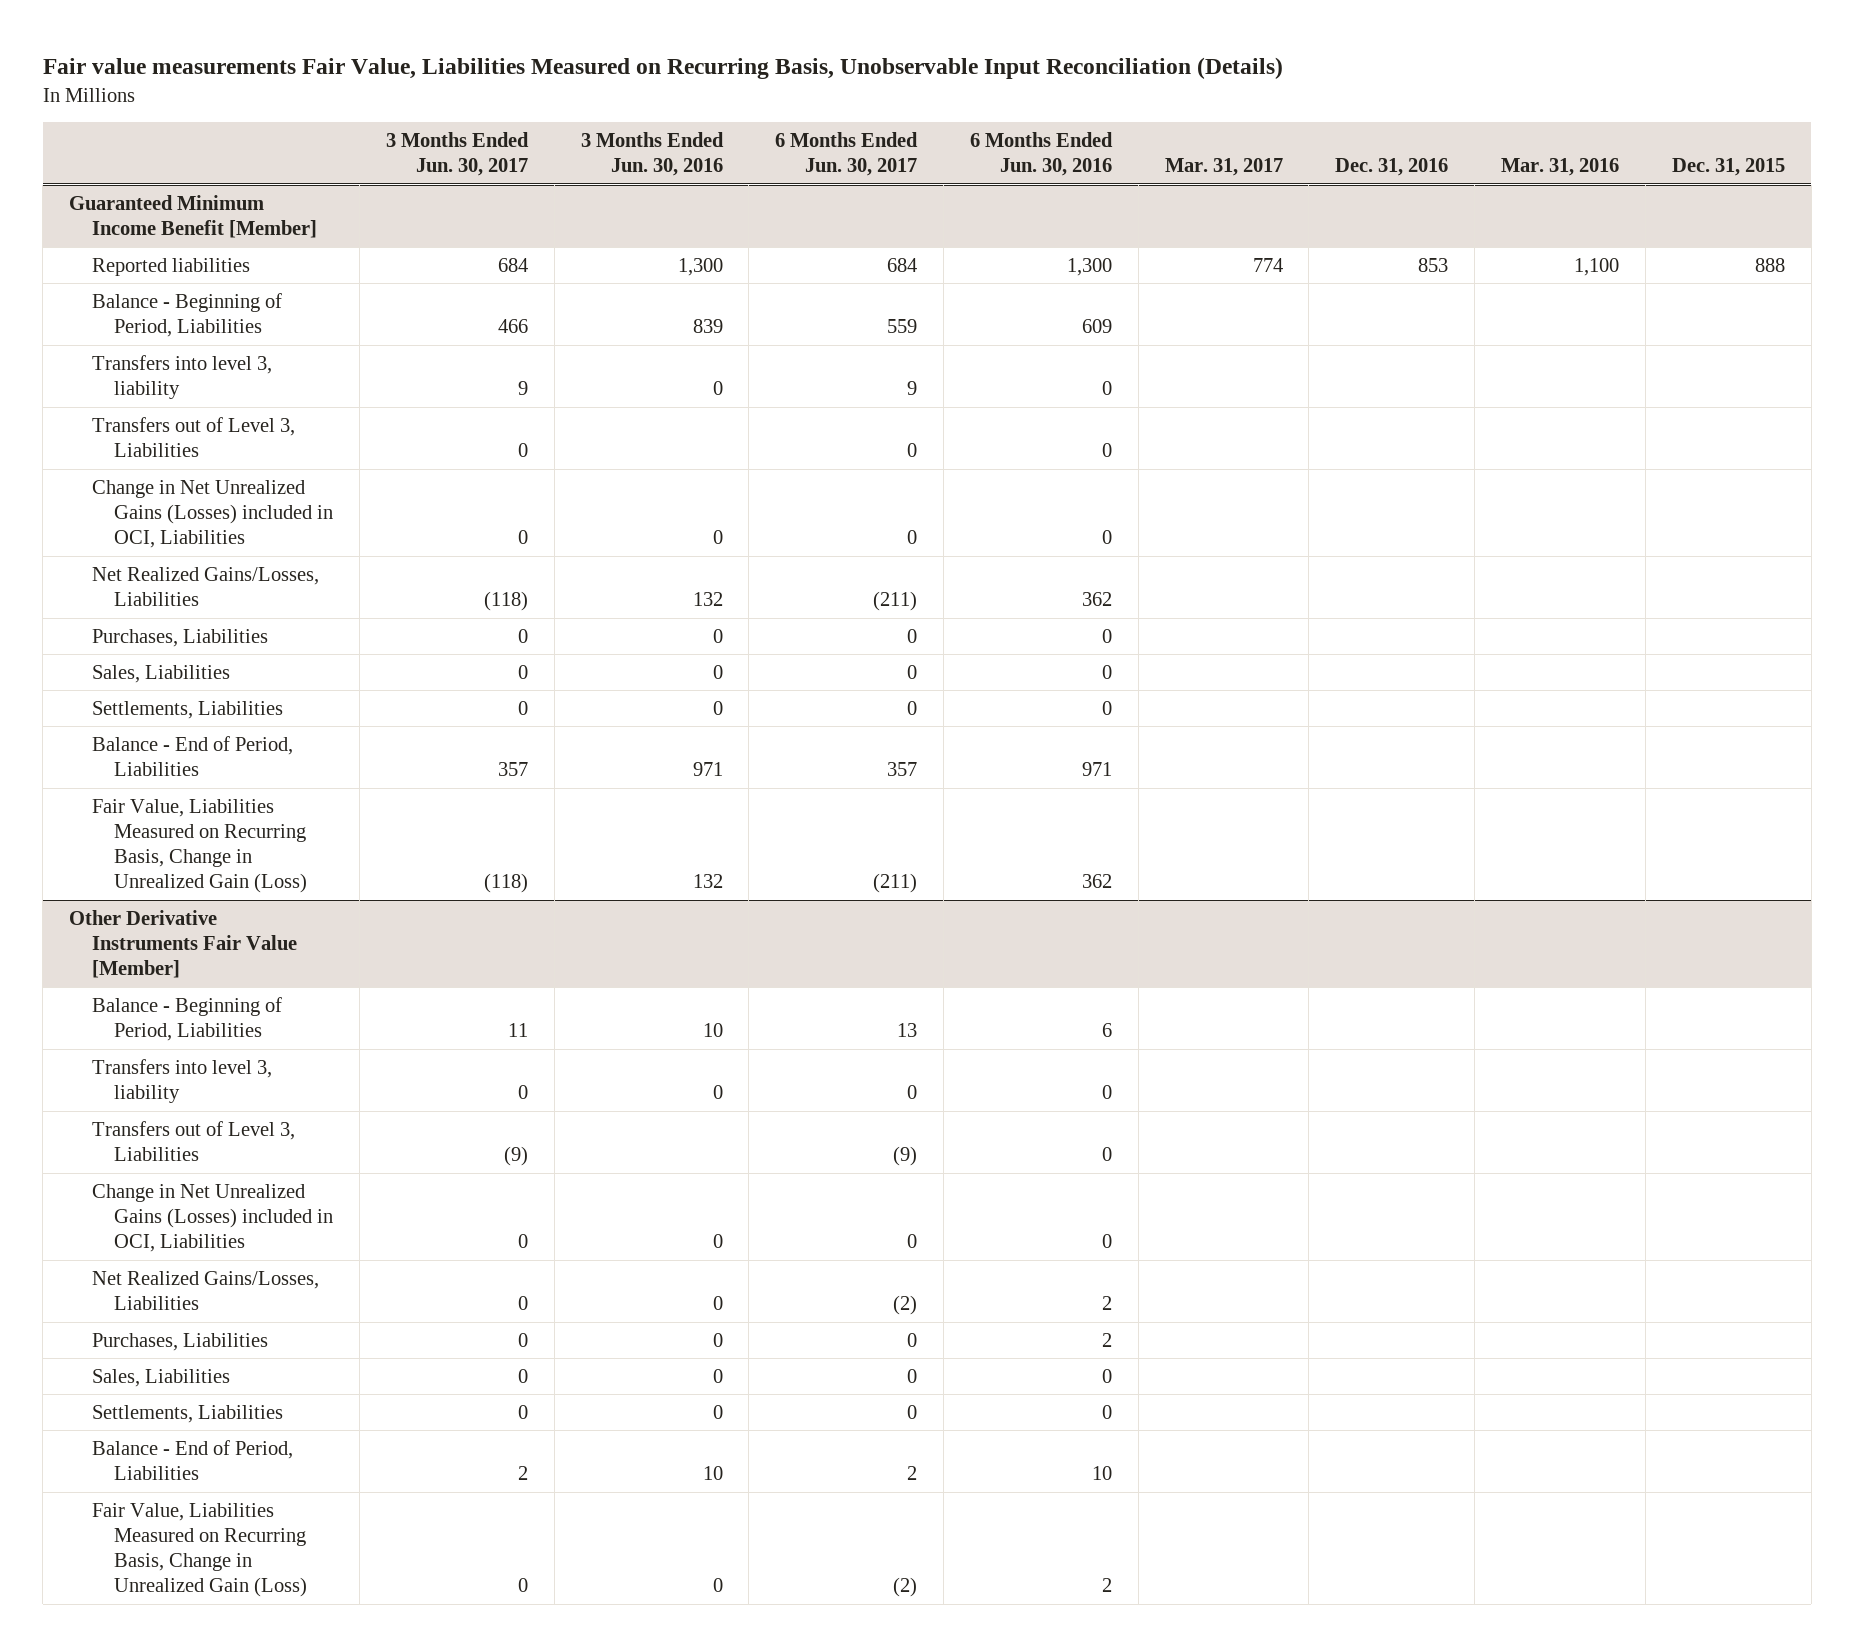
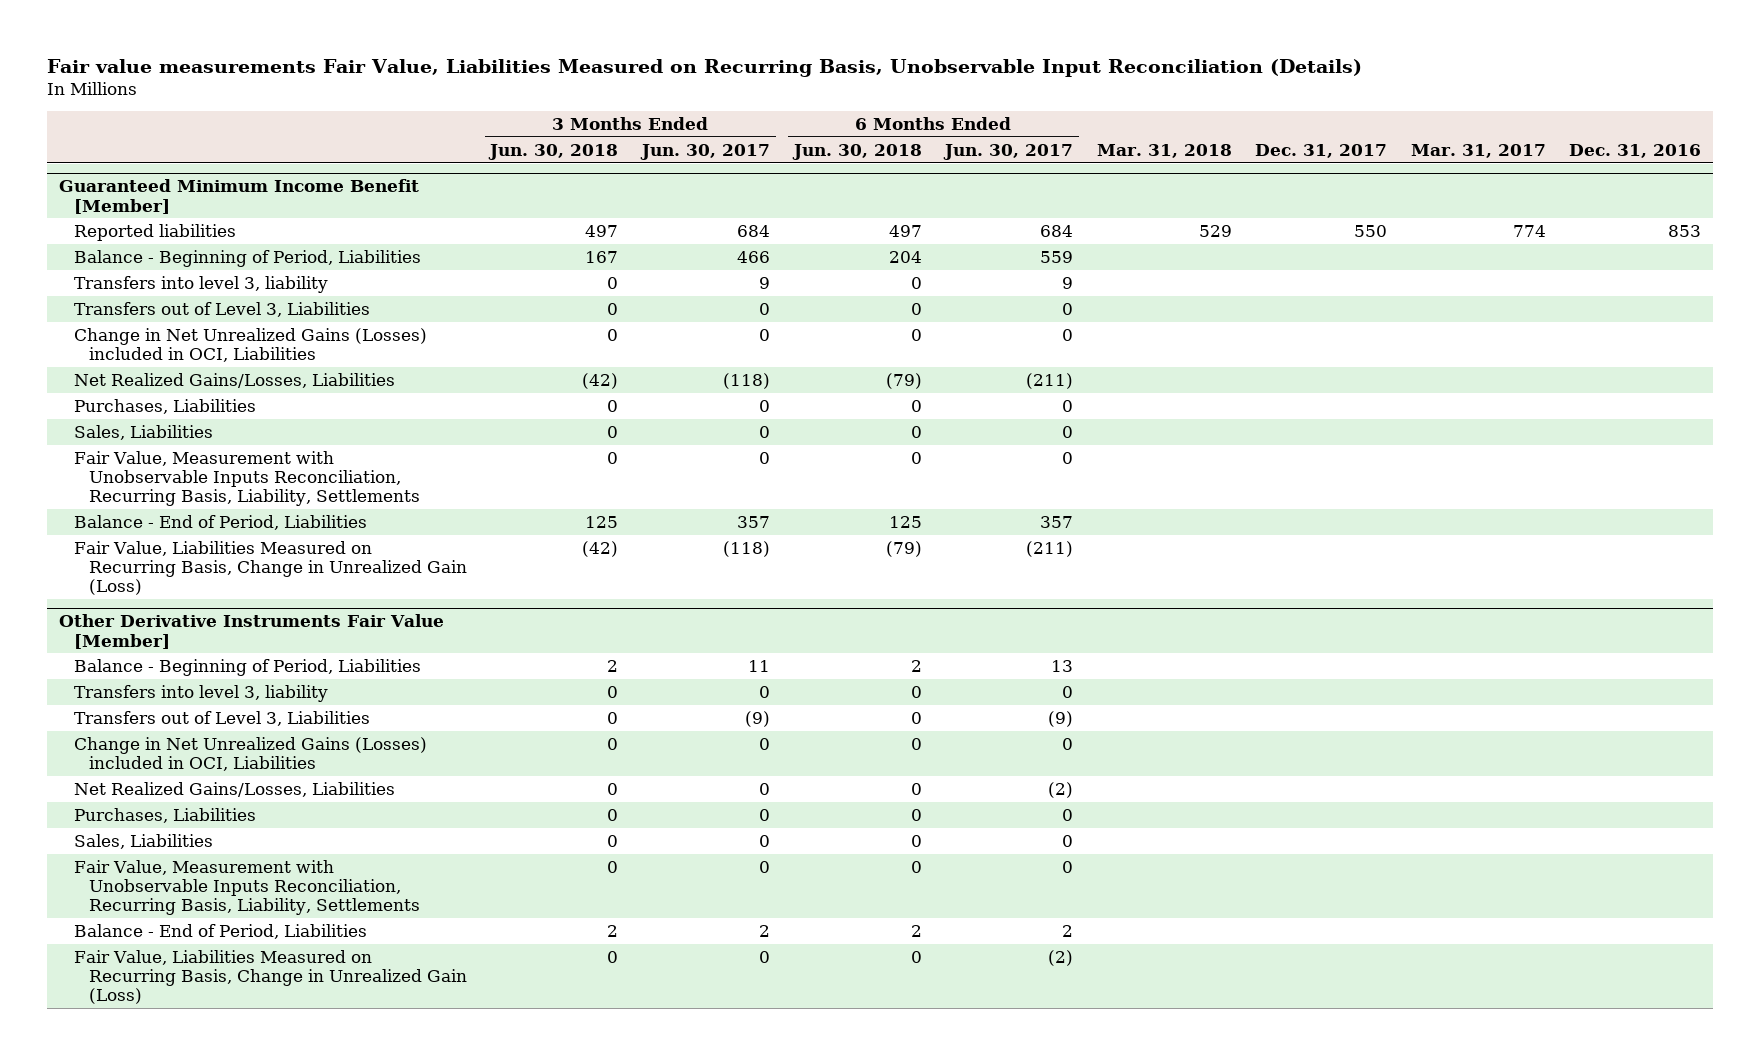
[580,132,724,177] 3 Months Ended Jun. 30, 2016 -> none
[969,132,1113,177] 6 Months Ended Jun. 30, 2016 -> none
[1501,158,1620,177] Mar. 31, 2016 -> none
[1671,158,1785,177] Dec. 31, 2015 -> none
none -> [488,143,619,160] Jun. 30, 2018
none -> [791,143,922,160] Jun. 30, 2018
none -> [1096,143,1232,158] Mar. 31, 2018
none -> [1255,143,1388,158] Dec. 31, 2017
[91,700,283,719] Settlements, Liabilities -> [74,450,420,507] Fair Value, Measurement with Unobservable Inputs Reconciliation, Recurring Basis, Liability, Settlements
[91,1404,283,1423] Settlements, Liabilities -> [74,859,420,916] Fair Value, Measurement with Unobservable Inputs Reconciliation, Recurring Basis, Liability, Settlements

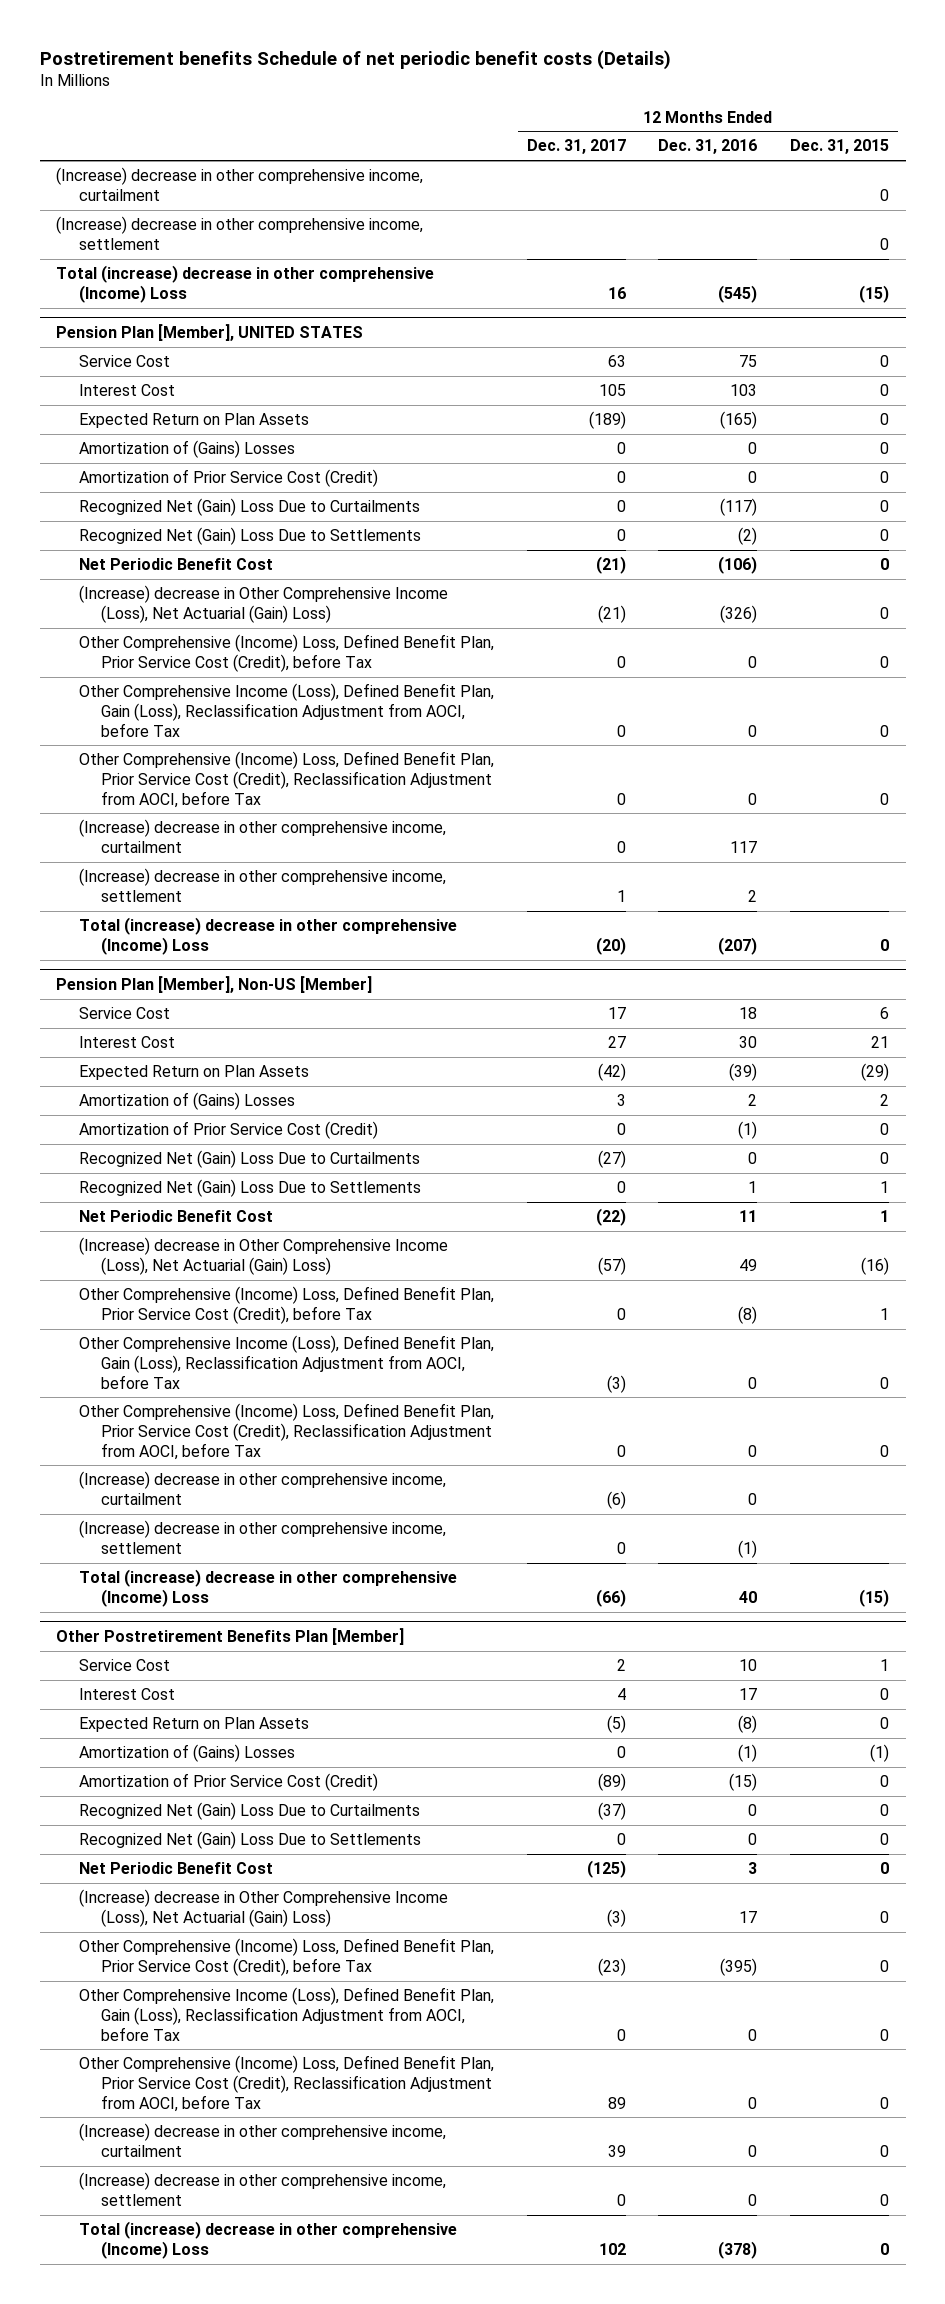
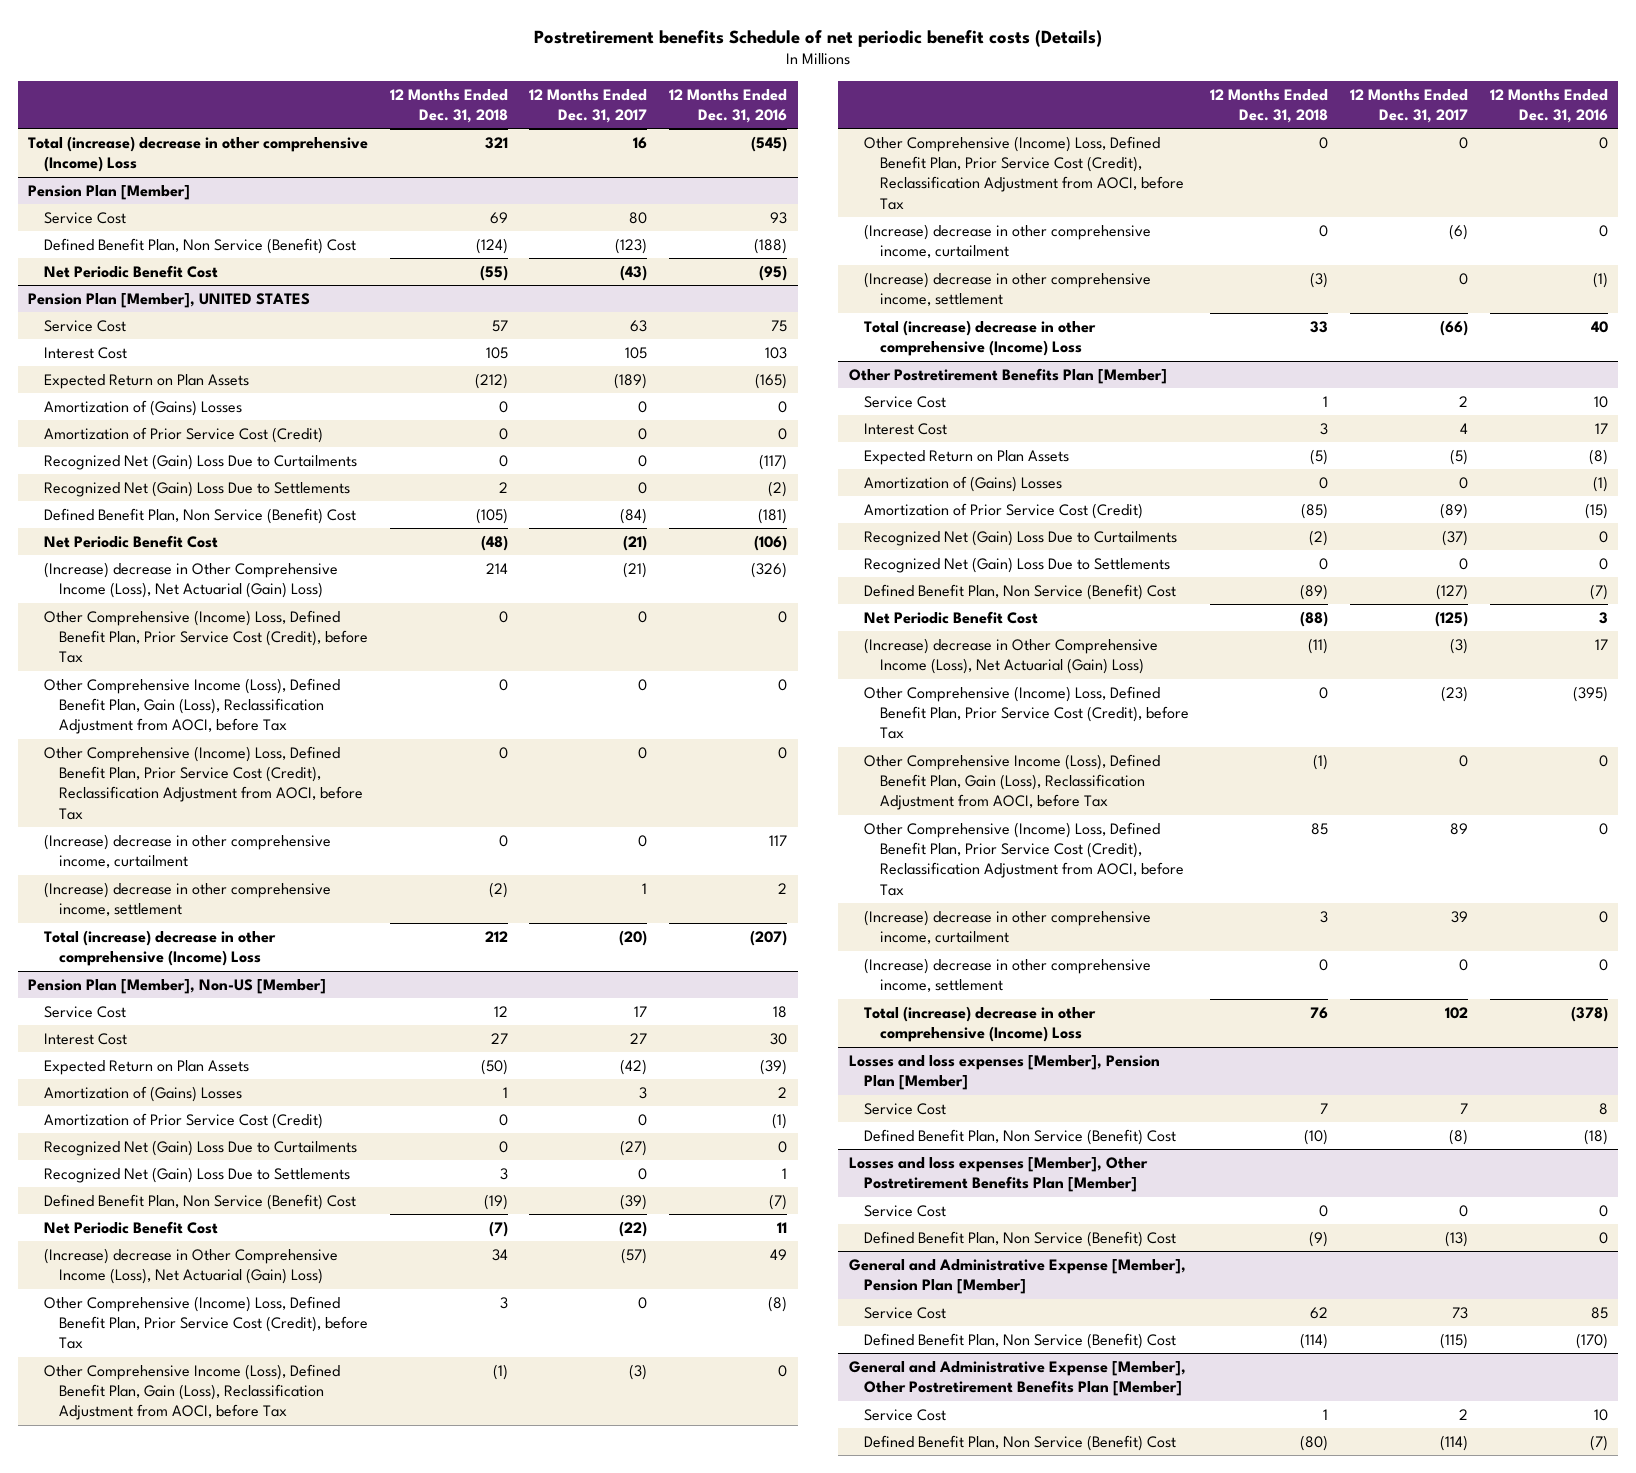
[790,139,890,155] Dec. 31, 2015 -> none
none -> [389,88,508,123] 12 Months Ended Dec. 31, 2018
[56,167,424,201] (Increase) decrease in other comprehensive income, curtailment -> none
[56,216,424,250] (Increase) decrease in other comprehensive income, settlement -> none
none -> [28,185,191,201] Pension Plan [Member]
none -> [43,212,126,225] Service Cost
none -> [43,238,356,255] Defined Benefit Plan, Non Service (Benefit) Cost
none -> [43,265,218,279] Net Periodic Benefit Cost
none -> [43,508,356,525] Defined Benefit Plan, Non Service (Benefit) Cost
none -> [43,1194,356,1211] Defined Benefit Plan, Non Service (Benefit) Cost
none -> [864,584,1177,601] Defined Benefit Plan, Non Service (Benefit) Cost
none -> [848,1055,1160,1091] Losses and loss expenses [Member], Pension Plan [Member]
none -> [864,1103,947,1116] Service Cost
none -> [864,1129,1177,1146] Defined Benefit Plan, Non Service (Benefit) Cost
none -> [848,1157,1148,1193] Losses and loss expenses [Member], Other Postretirement Benefits Plan [Member]
none -> [864,1205,947,1218] Service Cost
none -> [864,1231,1177,1248] Defined Benefit Plan, Non Service (Benefit) Cost
none -> [848,1259,1186,1295] General and Administrative Expense [Member], Pension Plan [Member]
none -> [864,1307,947,1320] Service Cost
none -> [864,1333,1177,1350] Defined Benefit Plan, Non Service (Benefit) Cost
none -> [848,1361,1186,1397] General and Administrative Expense [Member], Other Postretirement Benefits Plan [Member]
none -> [864,1409,947,1422] Service Cost
none -> [864,1435,1177,1452] Defined Benefit Plan, Non Service (Benefit) Cost

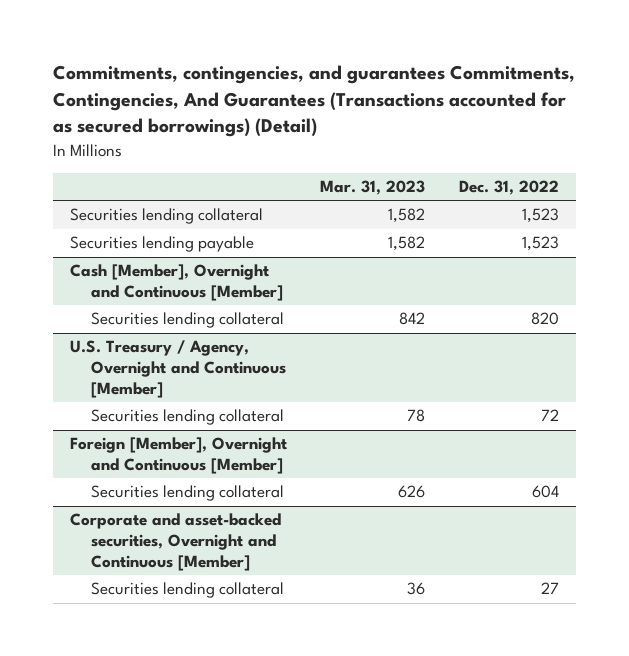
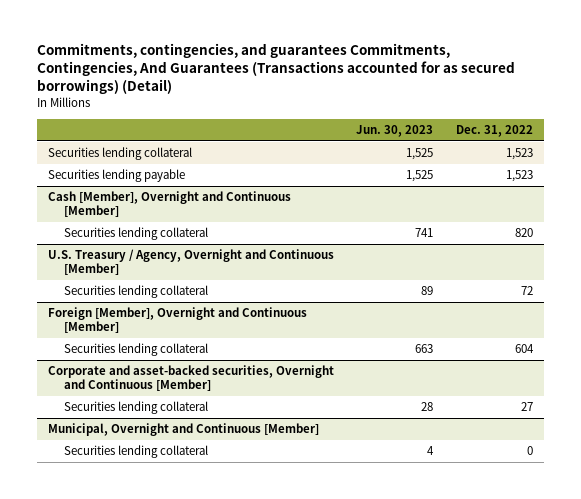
[320,180,426,196] Mar. 31, 2023 -> none
none -> [356,125,434,138] Jun. 30, 2023
none -> [48,423,320,437] Municipal, Overnight and Continuous [Member]
none -> [63,445,208,459] Securities lending collateral

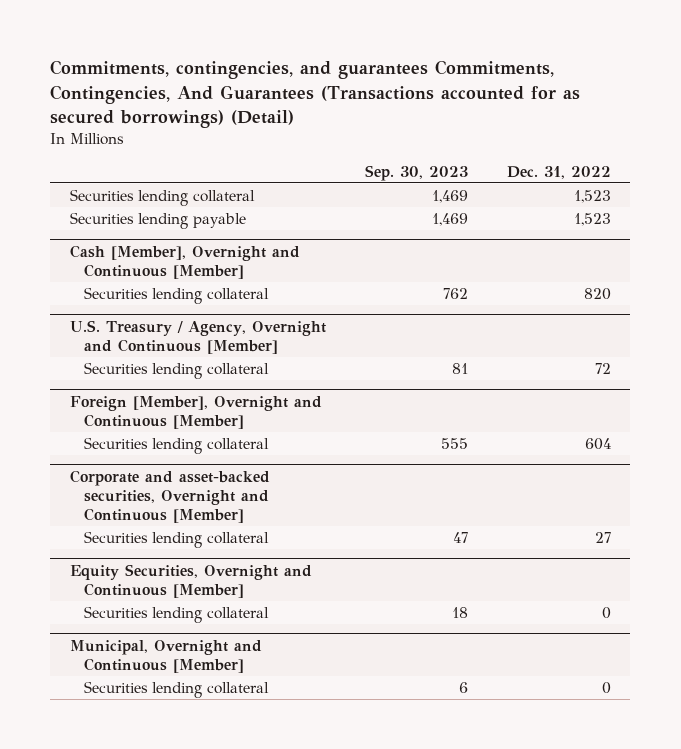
[356,125,434,138] Jun. 30, 2023 -> none
none -> [364,164,468,181] Sep. 30, 2023
none -> [69,563,312,598] Equity Securities, Overnight and Continuous [Member]
none -> [84,606,270,624] Securities lending collateral

